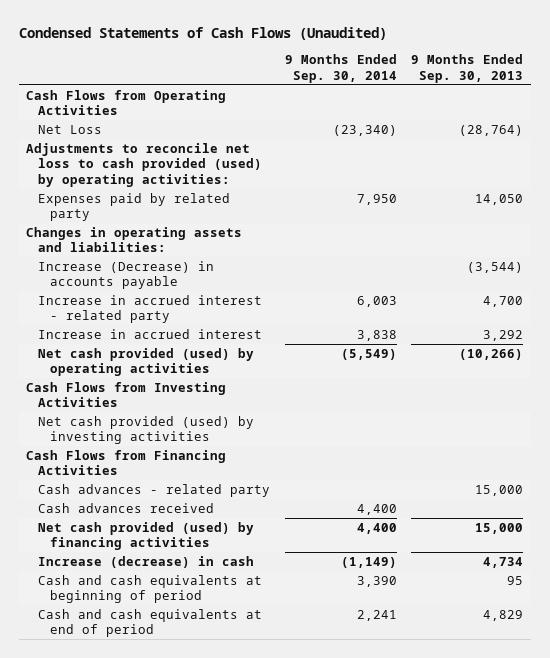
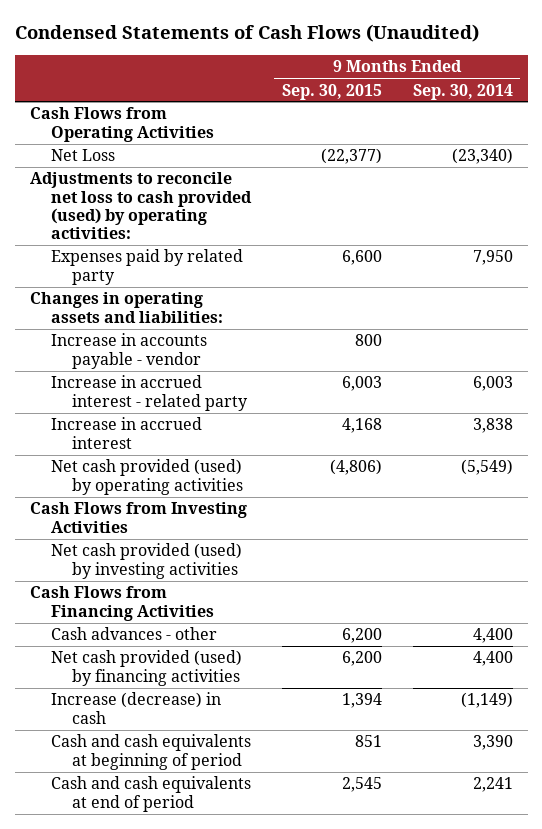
[411,54,524,83] 9 Months Ended Sep. 30, 2013 -> none
none -> [281,83,382,100] Sep. 30, 2015
[38,260,215,290] Increase (Decrease) in accounts payable -> [51,333,208,369] Increase in accounts payable - vendor
[38,483,271,497] Cash advances - related party -> none
[38,502,215,513] Cash advances received -> [51,627,218,641] Cash advances - other

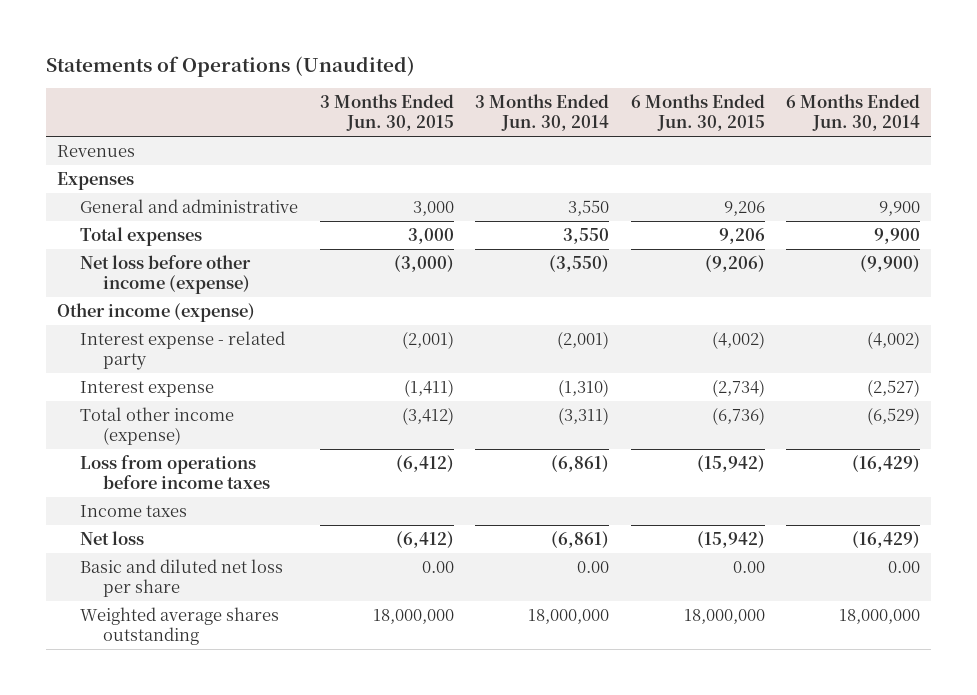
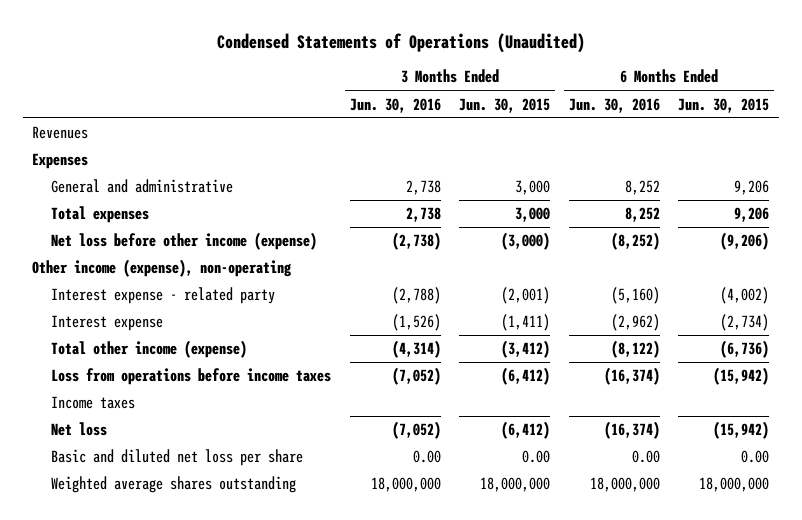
[46,55,416,77] Statements of Operations (Unaudited) -> [216,32,585,53] Condensed Statements of Operations (Unaudited)
[475,94,610,132] 3 Months Ended Jun. 30, 2014 -> none
[786,94,921,132] 6 Months Ended Jun. 30, 2014 -> none
none -> [349,97,441,113] Jun. 30, 2016
none -> [568,97,660,113] Jun. 30, 2016
[57,302,256,322] Other income (expense) -> [32,259,293,278] Other income (expense), non-operating

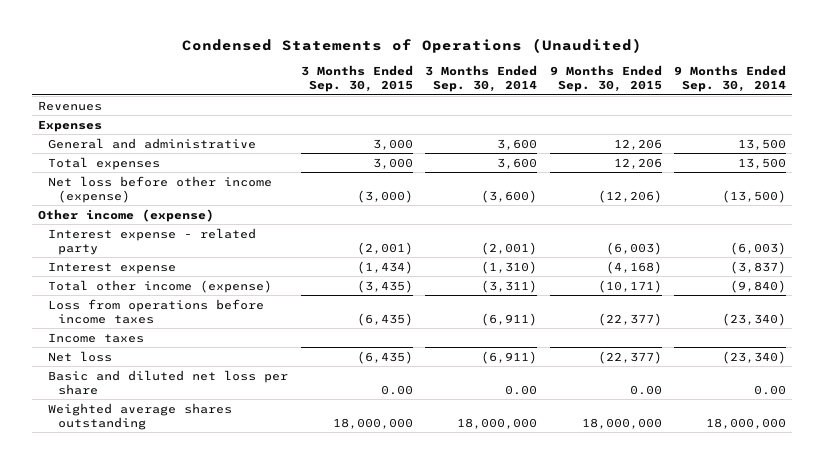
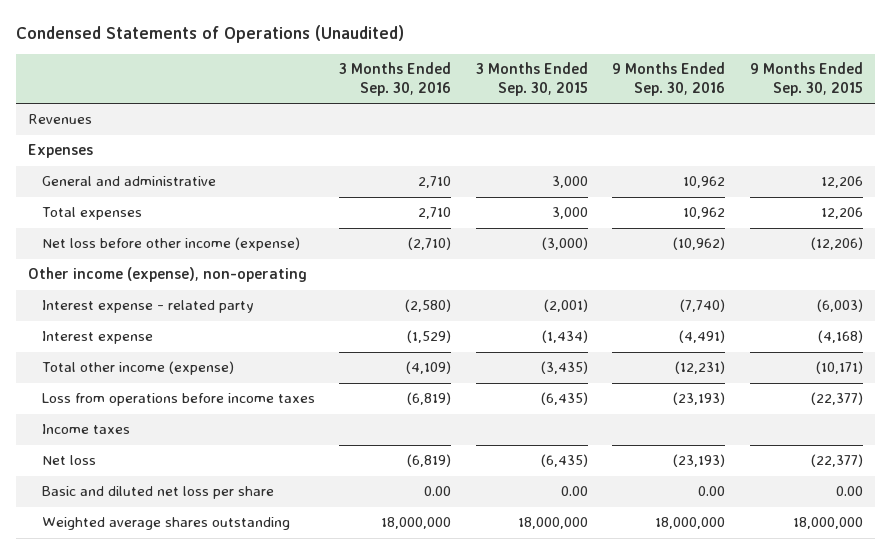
[425,65,538,93] 3 Months Ended Sep. 30, 2014 -> none
[674,65,787,93] 9 Months Ended Sep. 30, 2014 -> none
none -> [339,62,452,97] 3 Months Ended Sep. 30, 2016
none -> [612,62,726,97] 9 Months Ended Sep. 30, 2016
[38,208,215,222] Other income (expense) -> [28,267,308,283] Other income (expense), non-operating

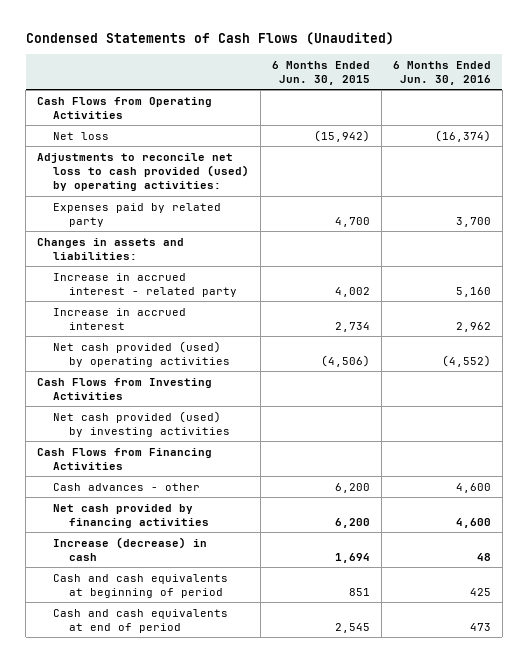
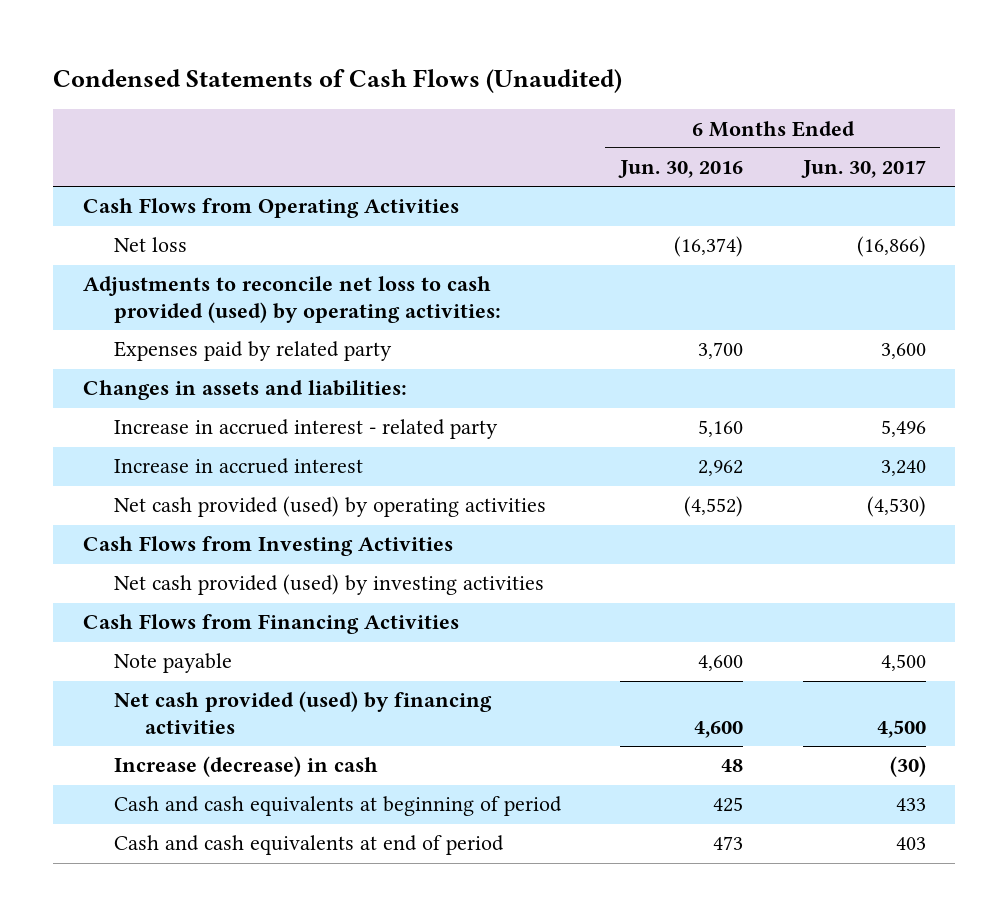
[271,60,370,85] 6 Months Ended Jun. 30, 2015 -> none
none -> [800,160,926,179] Jun. 30, 2017
[52,482,200,491] Cash advances - other -> none
none -> [113,653,232,674] Note payable
[52,503,209,528] Net cash provided by financing activities -> [113,691,492,735] Net cash provided (used) by financing activities

